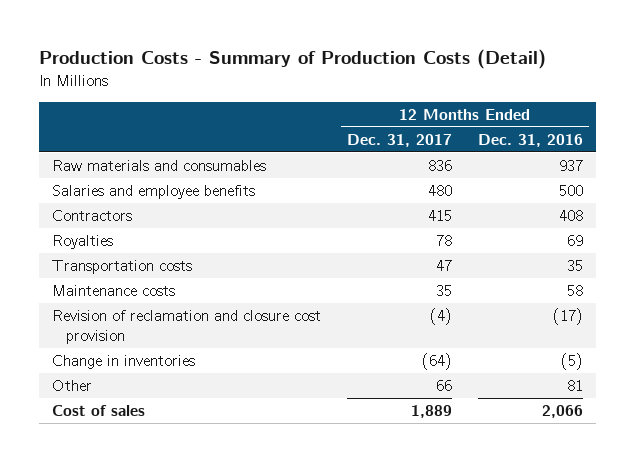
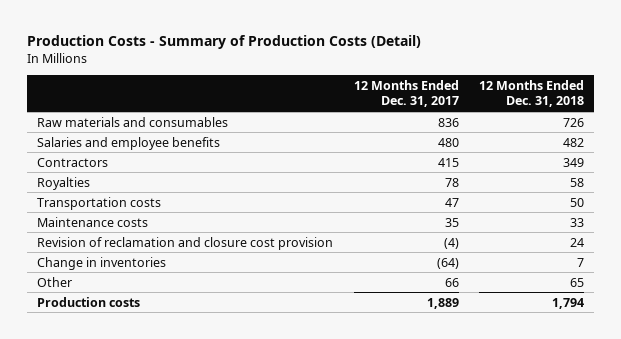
[477,133,583,147] Dec. 31, 2016 -> none
none -> [478,79,584,108] 12 Months Ended Dec. 31, 2018
[52,405,146,417] Cost of sales -> [37,296,141,307] Production costs

